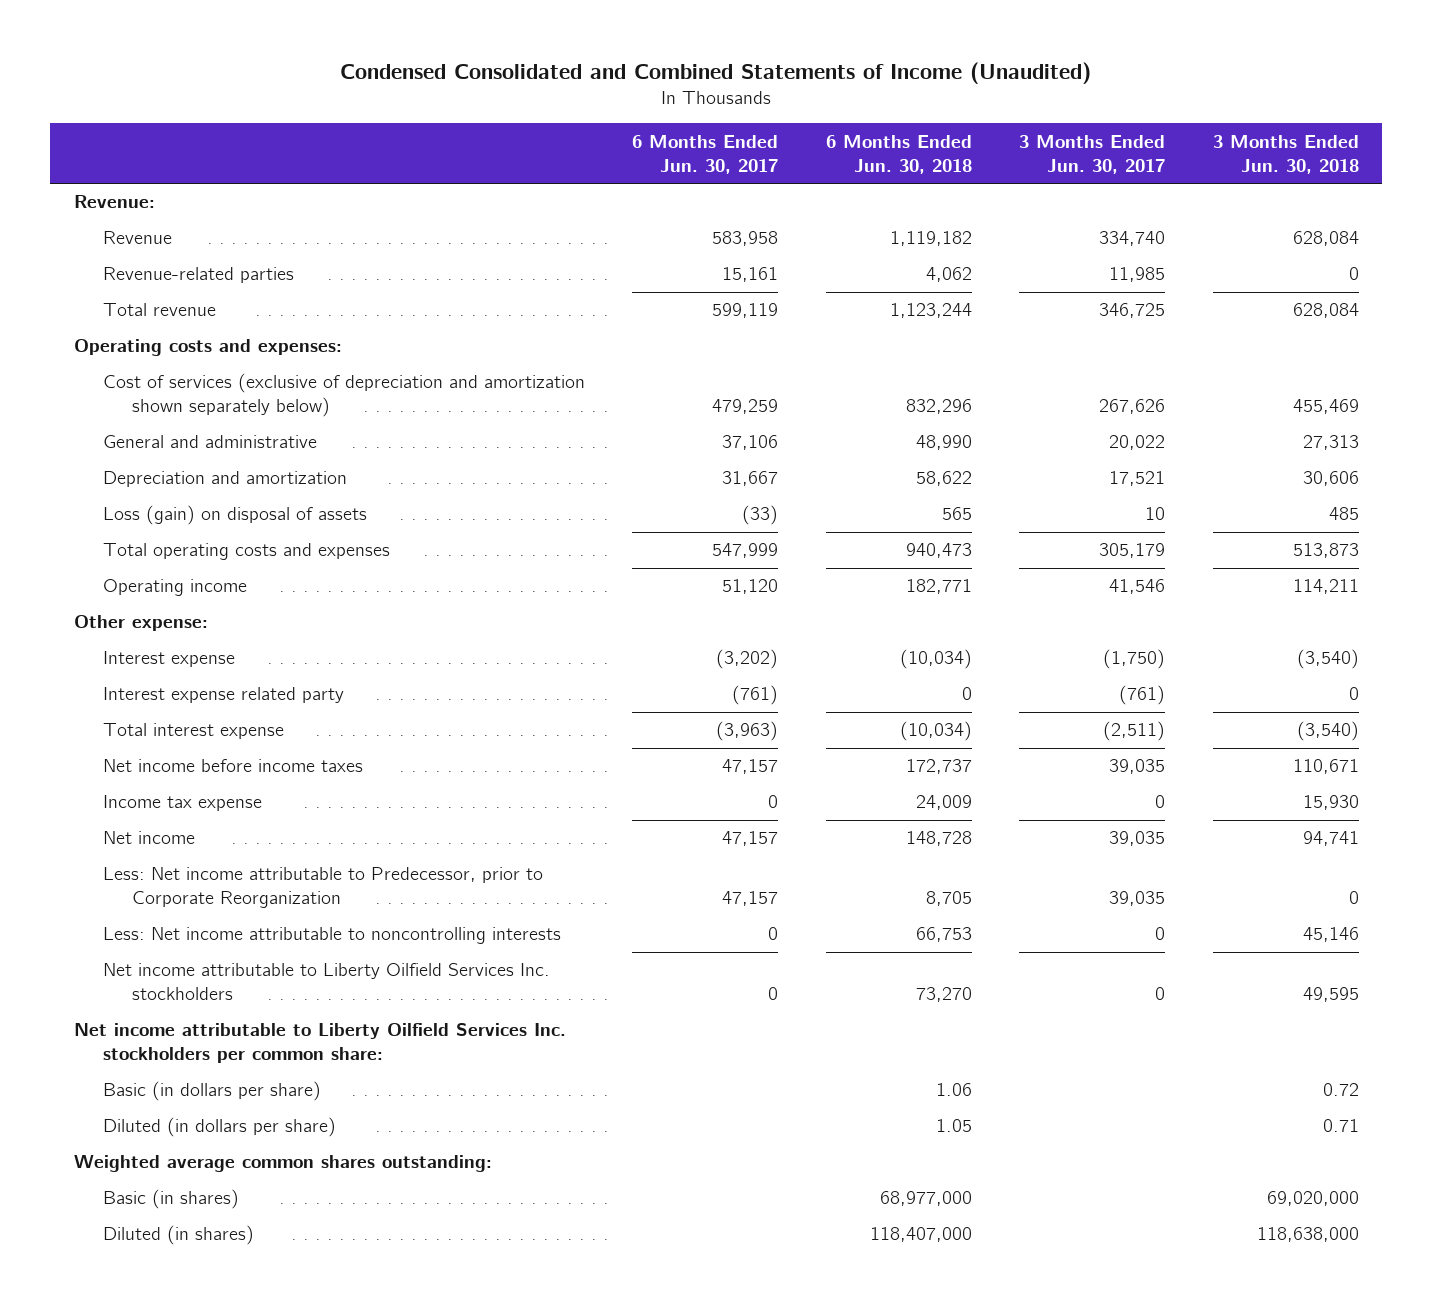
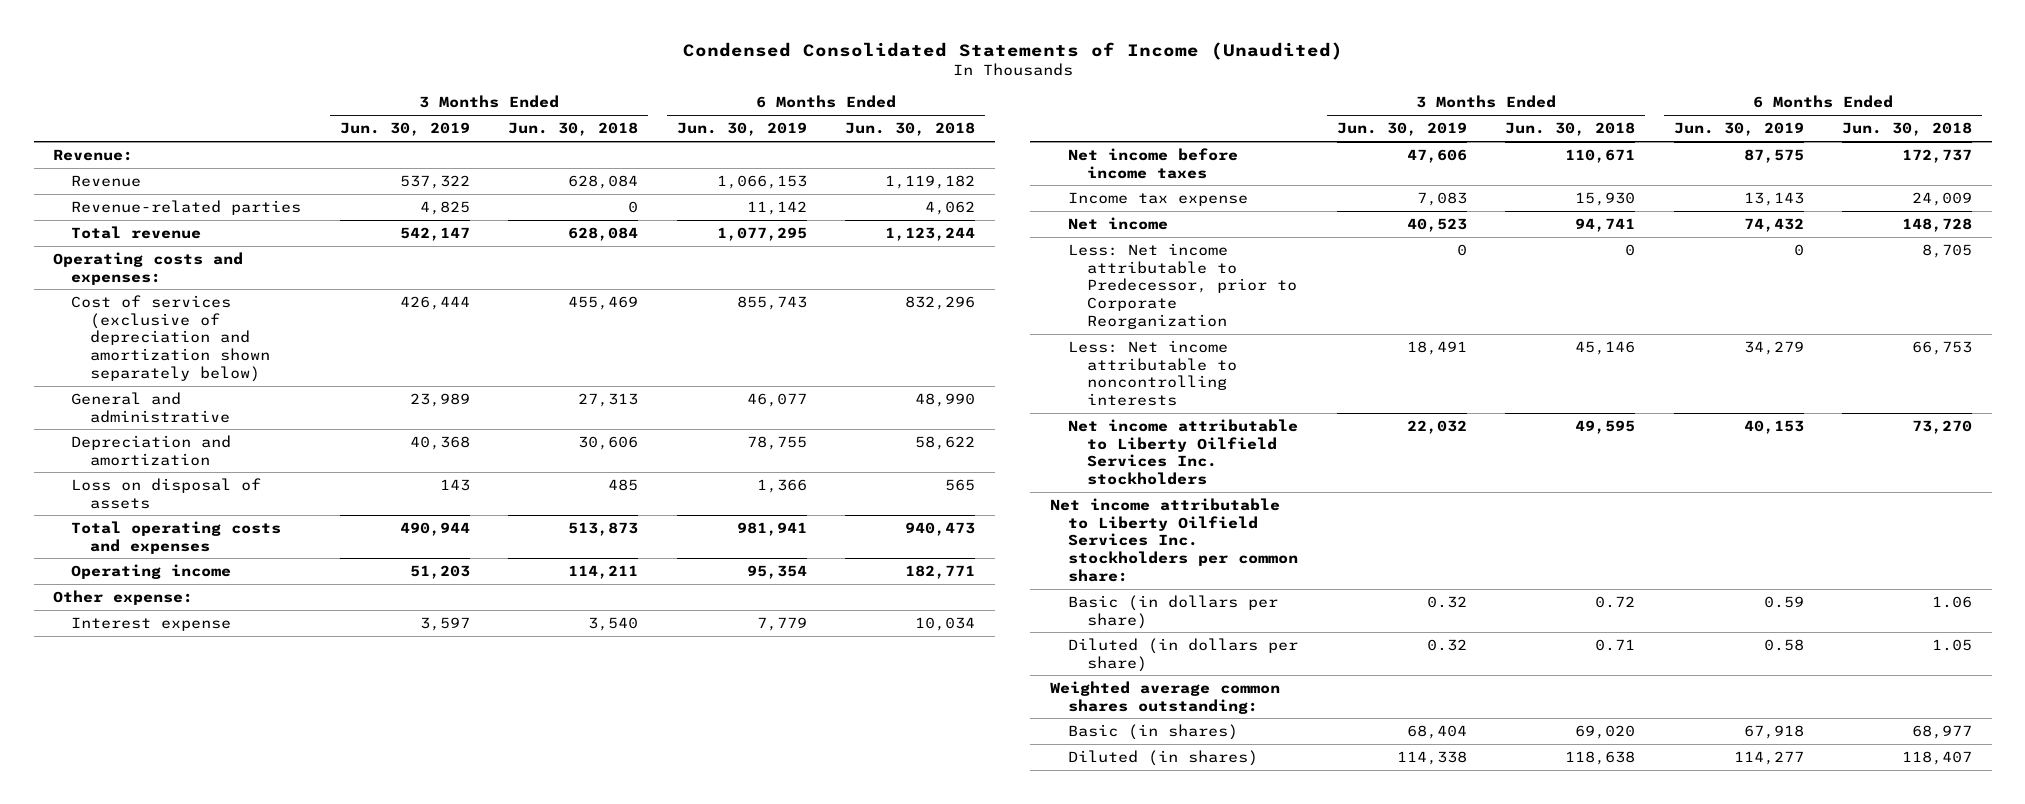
[340,62,1092,85] Condensed Consolidated and Combined Statements of Income (Unaudited) -> [682,41,1343,60] Condensed Consolidated Statements of Income (Unaudited)
[632,134,779,174] 6 Months Ended Jun. 30, 2017 -> none
[1019,134,1166,174] 3 Months Ended Jun. 30, 2017 -> none
none -> [339,122,470,137] Jun. 30, 2019
none -> [676,122,807,137] Jun. 30, 2019
[103,505,368,526] Loss (gain) on disposal of assets -> [71,477,262,509] Loss on disposal of assets
[103,687,345,704] Interest expense related party -> none
[103,723,285,740] Total interest expense -> none
[899,649,972,670] (10,034) -> [915,616,976,631] 10,034
[1296,649,1359,670] (3,540) -> [588,616,639,631] 3,540
[879,1191,972,1207] 68,977,000 -> [1912,724,1973,739] 68,977
[1266,1191,1359,1207] 69,020,000 -> [1575,724,1636,739] 69,020
[869,1227,972,1243] 118,407,000 -> [1902,750,1973,765] 118,407
[1256,1227,1359,1243] 118,638,000 -> [1565,750,1636,765] 118,638

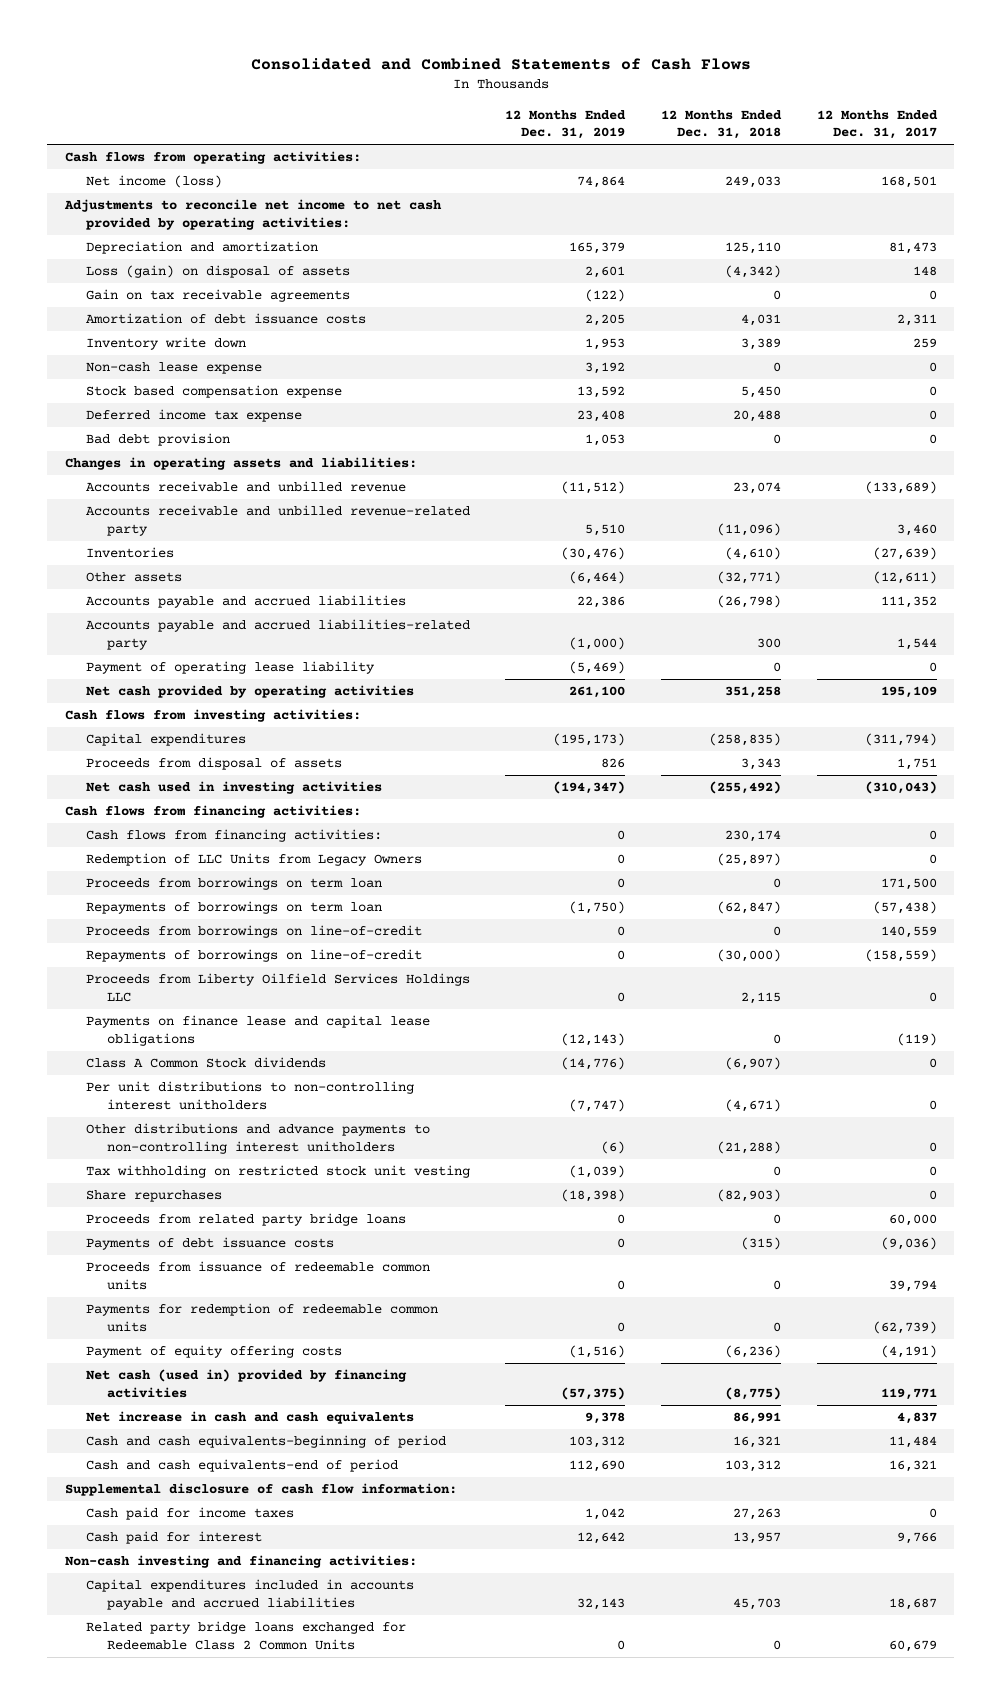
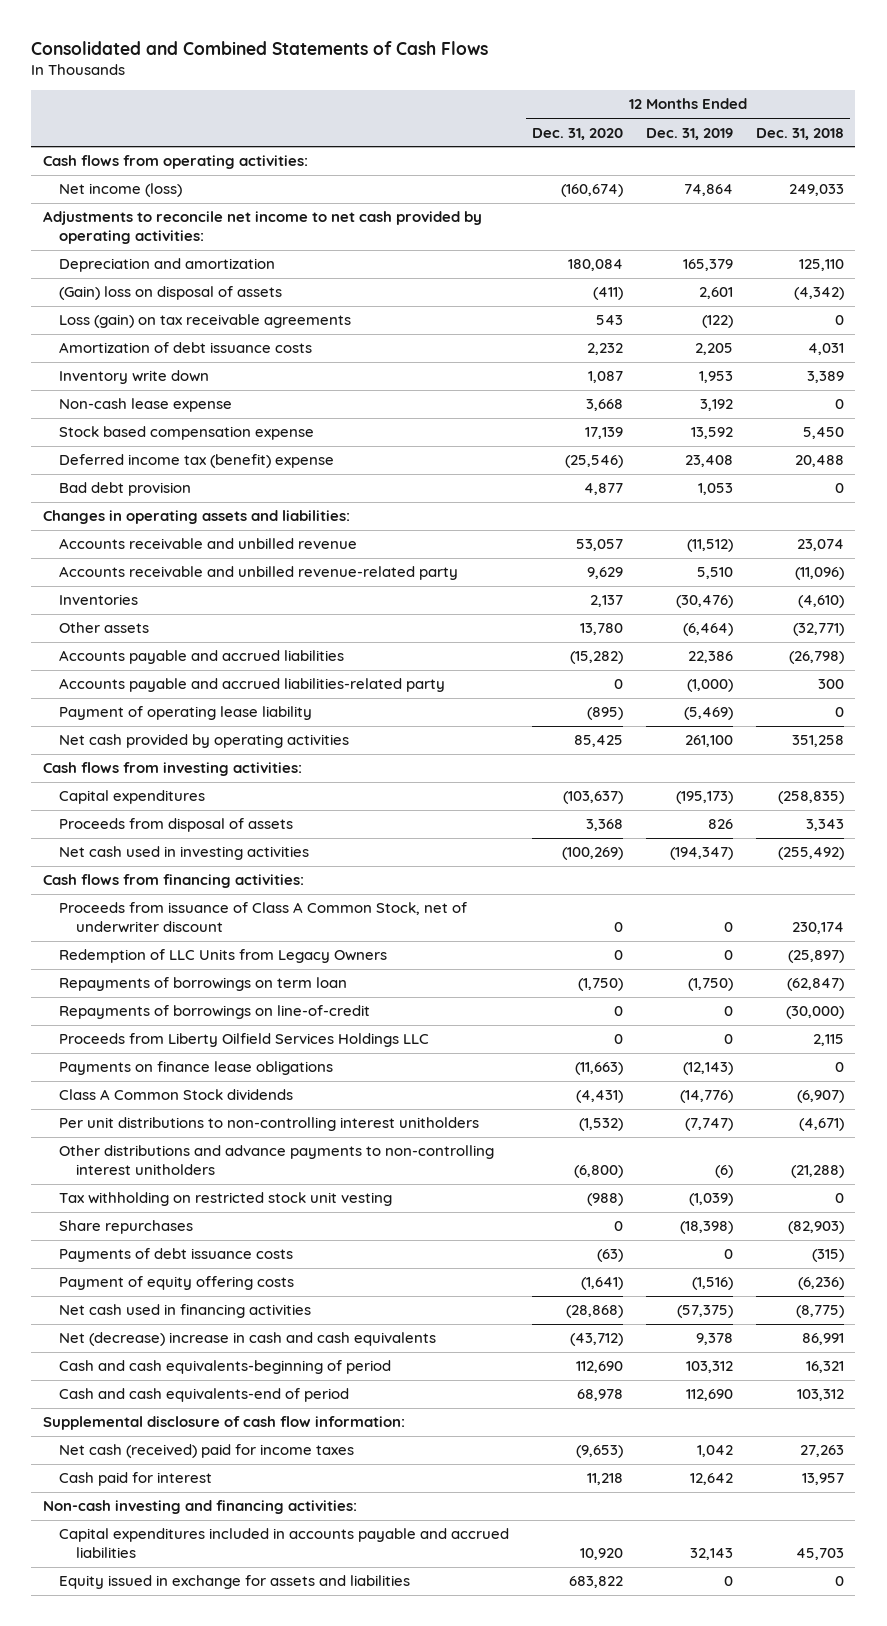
[816,109,938,140] 12 Months Ended Dec. 31, 2017 -> none
none -> [532,127,624,140] Dec. 31, 2020
[85,265,350,279] Loss (gain) on disposal of assets -> [59,286,283,301] (Gain) loss on disposal of assets
[85,289,350,303] Gain on tax receivable agreements -> [59,314,352,329] Loss (gain) on tax receivable agreements
[85,409,302,423] Deferred income tax expense -> [59,454,335,469] Deferred income tax (benefit) expense
[85,829,382,843] Cash flows from financing activities: -> [59,902,468,933] Proceeds from issuance of Class A Common Stock, net of underwriter discount
[85,877,382,891] Proceeds from borrowings on term loan -> none
[85,925,422,939] Proceeds from borrowings on line-of-credit -> none
[85,1015,430,1047] Payments on finance lease and capital lease obligations -> [59,1061,334,1076] Payments on finance lease obligations
[85,1213,406,1227] Proceeds from related party bridge loans -> none
[85,1261,430,1291] Proceeds from issuance of redeemable common units -> none
[85,1303,438,1333] Payments for redemption of redeemable common units -> none
[85,1369,407,1399] Net cash (used in) provided by financing activities -> [59,1304,312,1319] Net cash used in financing activities
[85,1411,414,1425] Net increase in cash and cash equivalents -> [59,1332,437,1347] Net (decrease) increase in cash and cash equivalents
[85,1507,294,1521] Cash paid for income taxes -> [59,1444,355,1459] Net cash (received) paid for income taxes
[85,1621,406,1651] Related party bridge loans exchanged for Redeemable Class 2 Common Units -> none
none -> [59,1575,411,1590] Equity issued in exchange for assets and liabilities

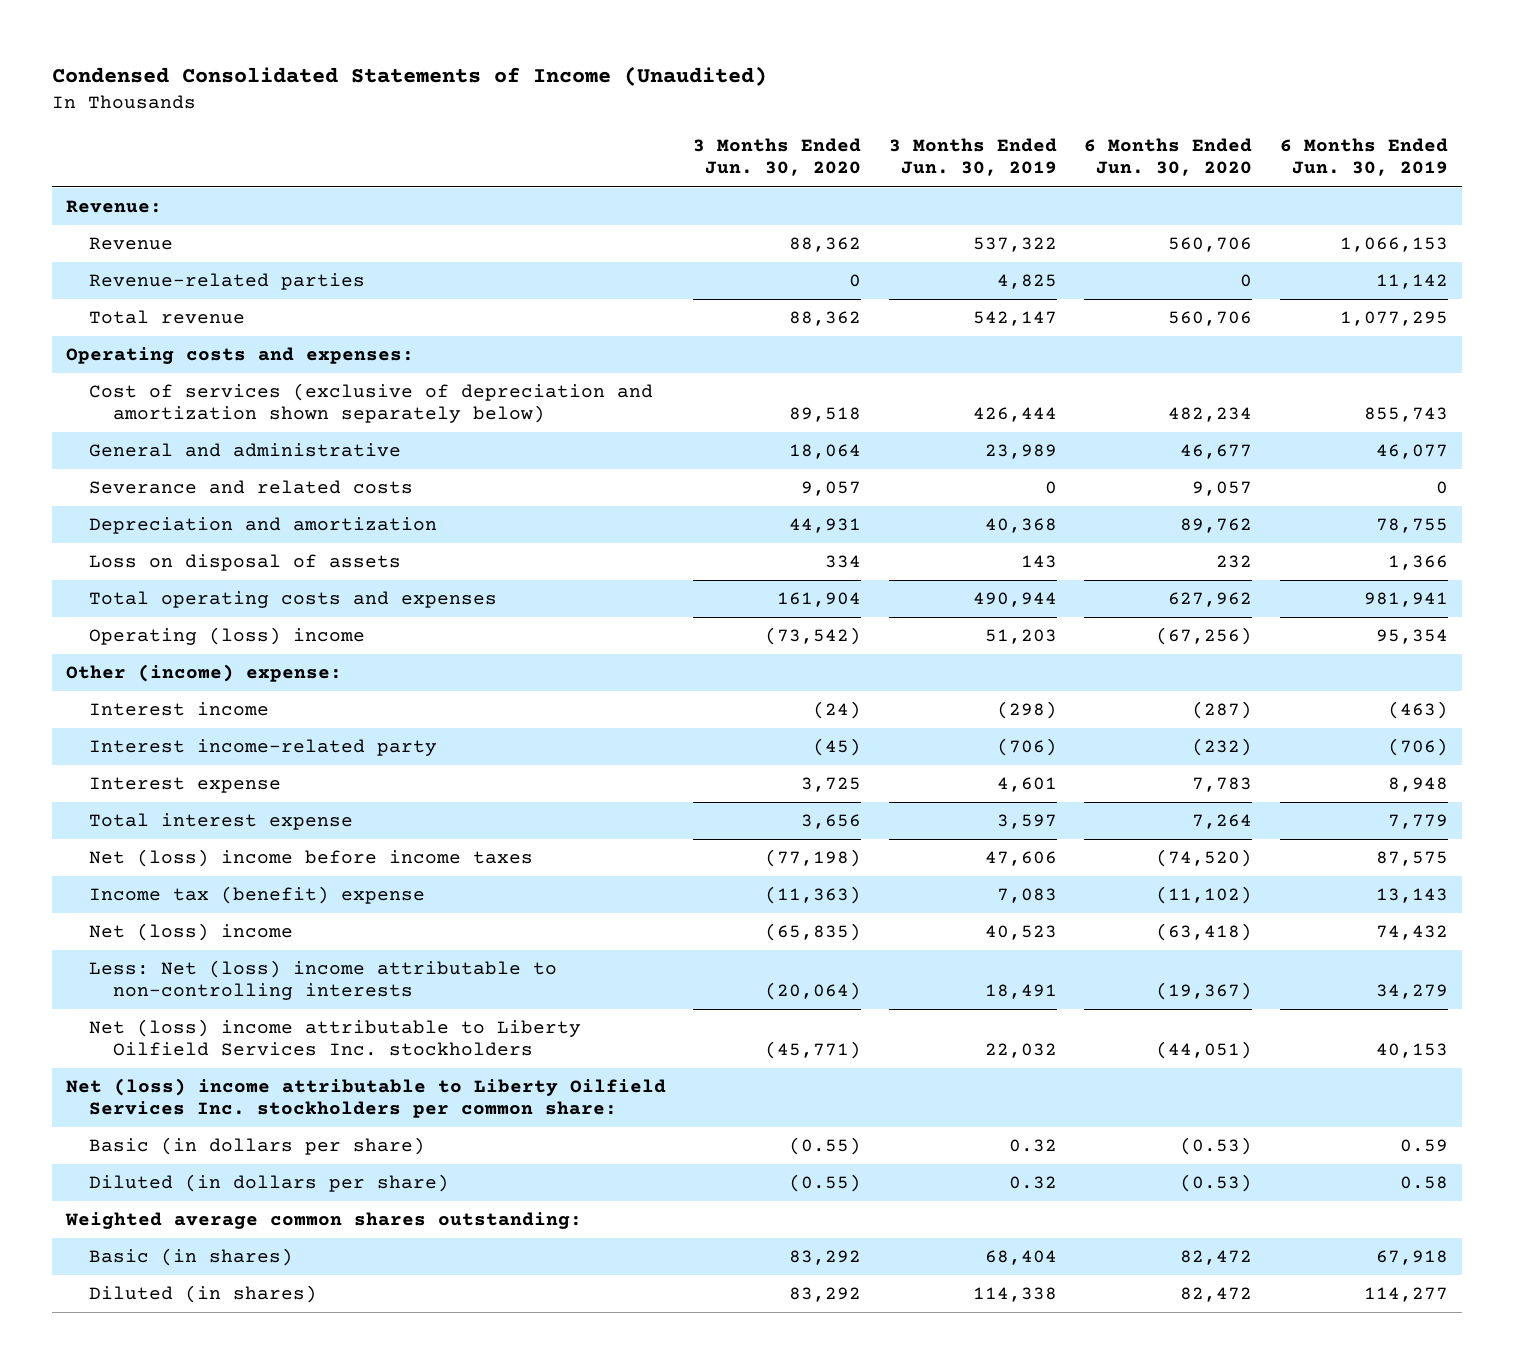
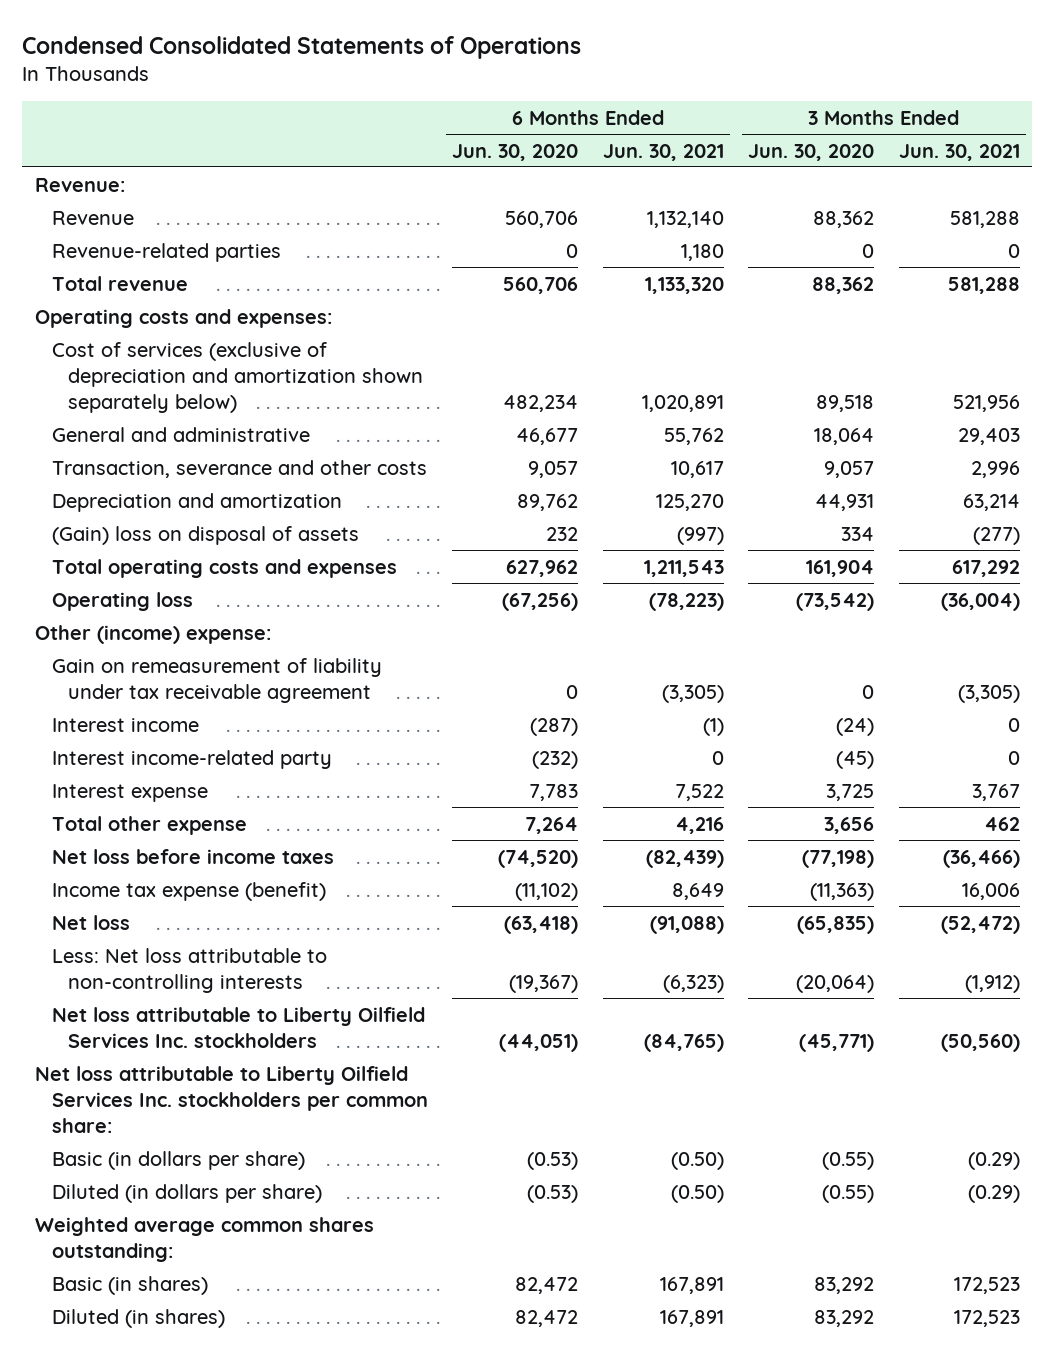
[51,65,767,86] Condensed Consolidated Statements of Income (Unaudited) -> [22,35,582,59] Condensed Consolidated Statements of Operations
[888,138,1057,177] 3 Months Ended Jun. 30, 2019 -> none
[1279,138,1448,177] 6 Months Ended Jun. 30, 2019 -> none
none -> [602,143,724,161] Jun. 30, 2021
none -> [898,143,1020,161] Jun. 30, 2021
[89,480,414,495] Severance and related costs -> [51,459,427,478] Transaction, severance and other costs
[89,554,402,572] Loss on disposal of assets -> [51,525,359,545] (Gain) loss on disposal of assets
[89,627,366,646] Operating (loss) income -> [51,591,193,611] Operating loss
none -> [51,657,382,703] Gain on remeasurement of liability under tax receivable agreement
[89,813,354,831] Total interest expense -> [51,815,247,835] Total other expense
[89,849,534,868] Net (loss) income before income taxes -> [51,848,334,864] Net loss before income taxes
[89,886,426,905] Income tax (benefit) expense -> [51,881,326,901] Income tax expense (benefit)
[89,923,294,942] Net (loss) income -> [51,914,130,930] Net loss
[89,960,558,1001] Less: Net (loss) income attributable to non-controlling interests -> [51,947,327,993] Less: Net loss attributable to non-controlling interests
[89,1019,582,1057] Net (loss) income attributable to Liberty Oilfield Services Inc. stockholders -> [51,1006,425,1048] Net loss attributable to Liberty Oilfield Services Inc. stockholders
[65,1078,666,1119] Net (loss) income attributable to Liberty Oilfield Services Inc. stockholders per common share: -> [34,1065,428,1133] Net loss attributable to Liberty Oilfield Services Inc. stockholders per common share:

